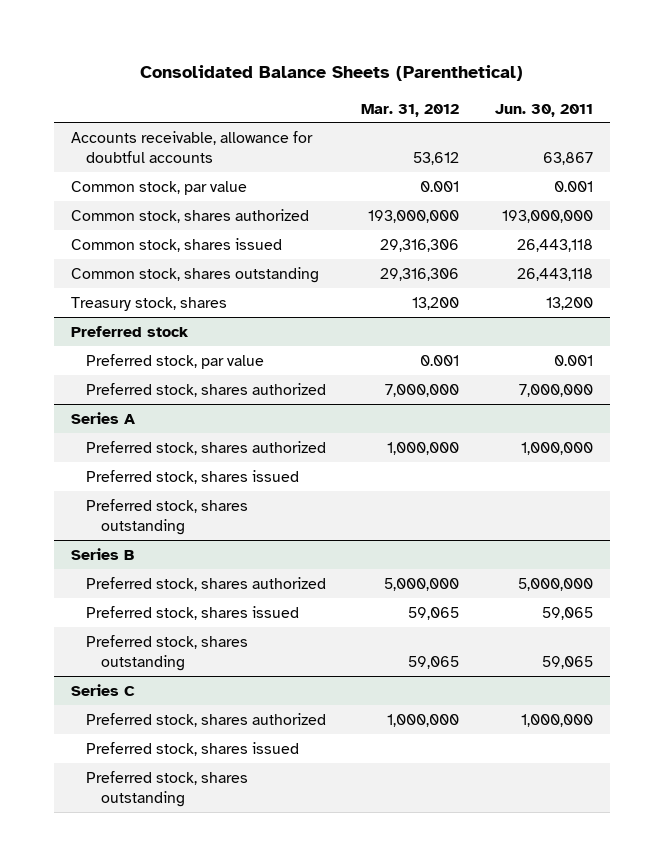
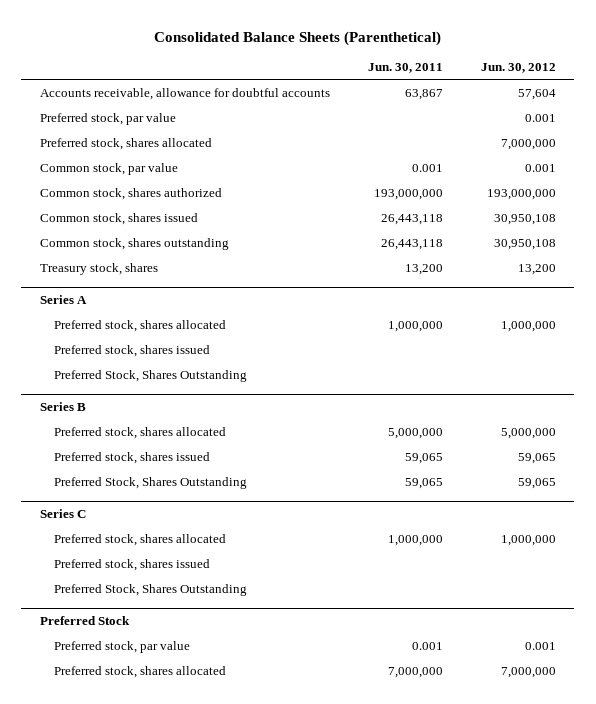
[361,103,460,117] Mar. 31, 2012 -> none
none -> [480,63,556,74] Jun. 30, 2012
none -> [40,112,177,125] Preferred stock, par value
none -> [40,137,213,150] Preferred stock, shares allocated
[71,325,190,337] Preferred stock -> none
[86,353,265,369] Preferred stock, par value -> none
[86,382,327,397] Preferred stock, shares authorized -> none
[86,440,327,455] Preferred stock, shares authorized -> [54,319,227,332] Preferred stock, shares allocated
[86,498,249,536] Preferred stock, shares outstanding -> [54,369,248,382] Preferred Stock, Shares Outstanding
[86,576,327,591] Preferred stock, shares authorized -> [54,426,227,439] Preferred stock, shares allocated
[86,634,249,672] Preferred stock, shares outstanding -> [54,476,248,489] Preferred Stock, Shares Outstanding
[86,712,327,727] Preferred stock, shares authorized -> [54,533,227,546] Preferred stock, shares allocated
[86,770,249,808] Preferred stock, shares outstanding -> [54,583,248,596] Preferred Stock, Shares Outstanding
none -> [40,616,131,626] Preferred Stock
none -> [54,640,191,653] Preferred stock, par value
none -> [54,665,227,678] Preferred stock, shares allocated

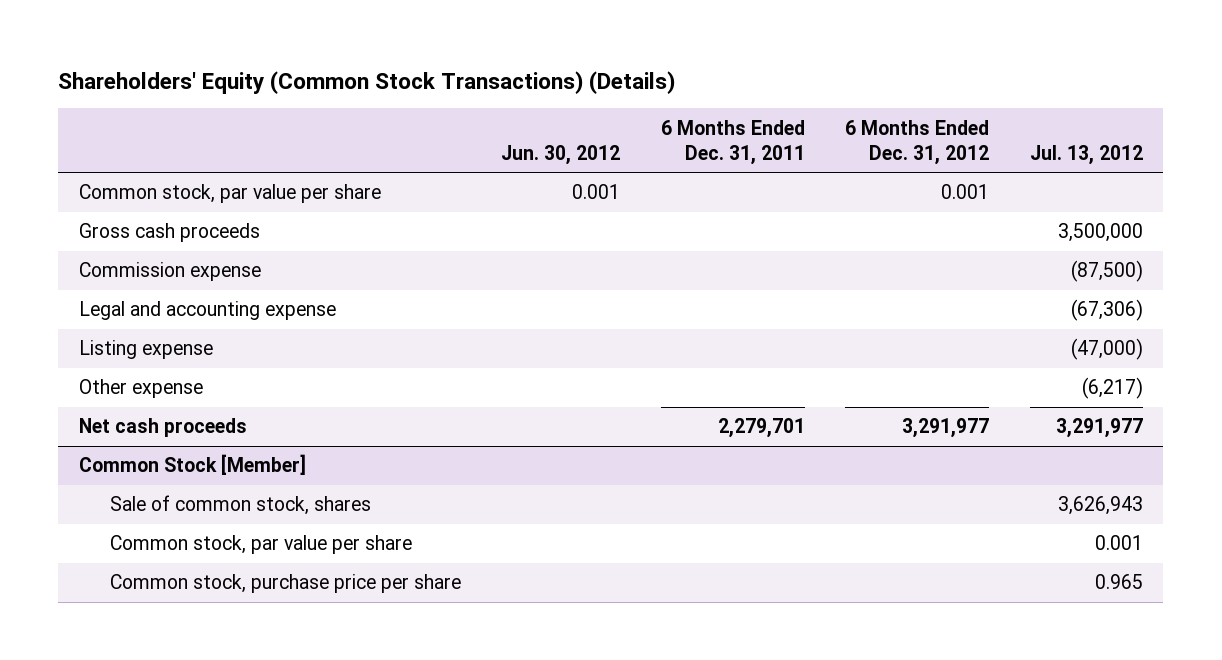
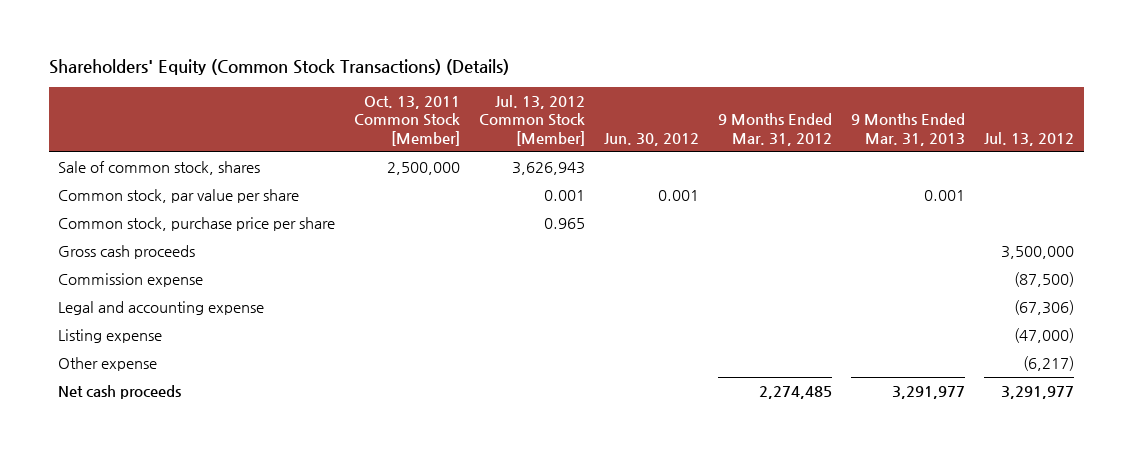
[660,119,805,165] 6 Months Ended Dec. 31, 2011 -> none
[845,119,990,165] 6 Months Ended Dec. 31, 2012 -> none
none -> [354,95,461,146] Oct. 13, 2011 Common Stock [Member]
none -> [479,94,586,146] Jul. 13, 2012 Common Stock [Member]
none -> [718,113,833,146] 9 Months Ended Mar. 31, 2012
none -> [851,113,966,146] 9 Months Ended Mar. 31, 2013
none -> [58,161,261,176] Sale of common stock, shares
none -> [58,217,336,232] Common stock, purchase price per share
[78,454,306,476] Common Stock [Member] -> none
[109,495,371,516] Sale of common stock, shares -> none
[109,535,412,555] Common stock, par value per share -> none
[109,574,461,594] Common stock, purchase price per share -> none

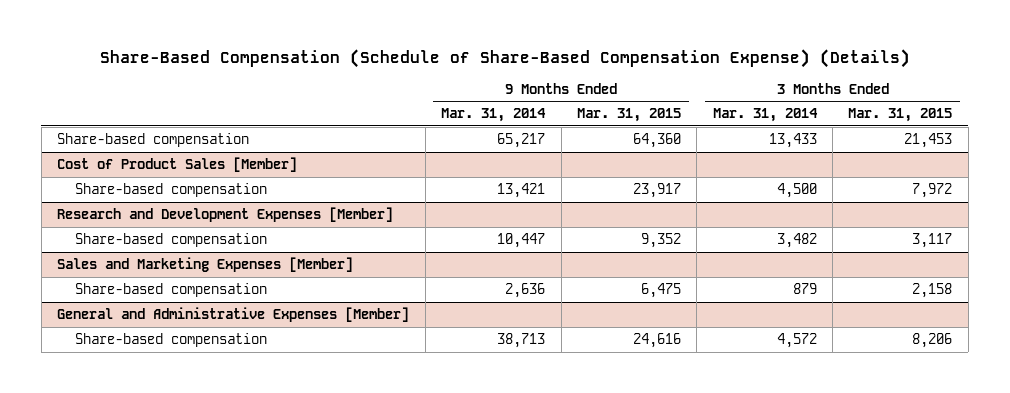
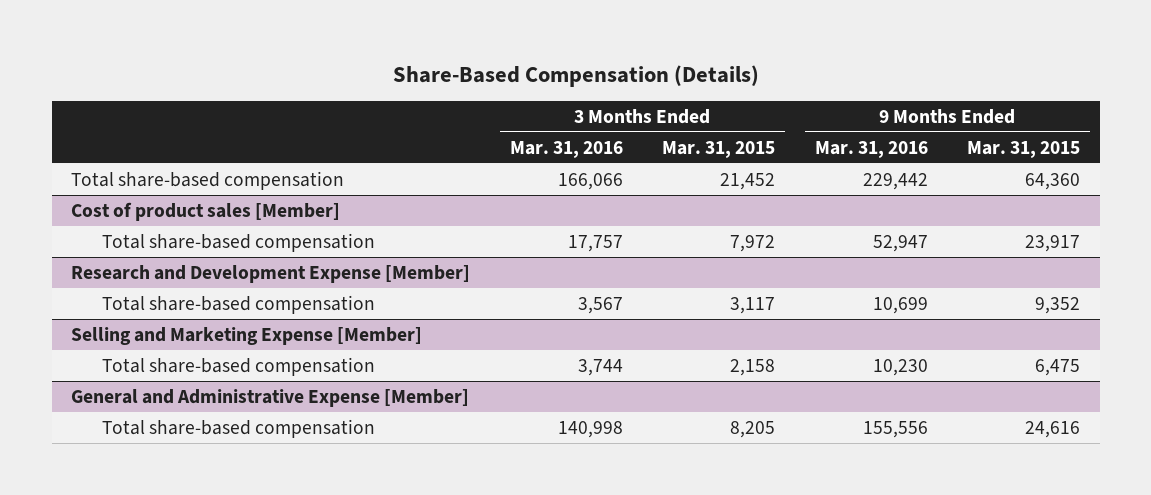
[99,48,910,68] Share-Based Compensation (Schedule of Share-Based Compensation Expense) (Details) -> [392,64,759,87] Share-Based Compensation (Details)
[441,108,547,123] Mar. 31, 2014 -> none
[712,108,818,123] Mar. 31, 2014 -> none
none -> [509,140,623,158] Mar. 31, 2016
none -> [814,140,928,158] Mar. 31, 2016
[57,133,250,148] Share-based compensation -> [71,170,345,190] Total share-based compensation
[904,133,953,149] 21,453 -> [720,172,776,190] 21,452
[57,157,298,173] Cost of Product Sales [Member] -> [71,201,341,221] Cost of product sales [Member]
[75,183,268,198] Share-based compensation -> [102,232,376,252] Total share-based compensation
[57,207,394,223] Research and Development Expenses [Member] -> [71,264,471,283] Research and Development Expense [Member]
[75,233,268,248] Share-based compensation -> [102,294,376,314] Total share-based compensation
[57,257,354,273] Sales and Marketing Expenses [Member] -> [71,326,423,345] Selling and Marketing Expense [Member]
[75,283,268,298] Share-based compensation -> [102,356,376,376] Total share-based compensation
[57,307,410,323] General and Administrative Expenses [Member] -> [71,388,470,407] General and Administrative Expense [Member]
[75,333,268,348] Share-based compensation -> [102,418,376,438] Total share-based compensation
[912,333,953,349] 8,206 -> [730,420,776,438] 8,205

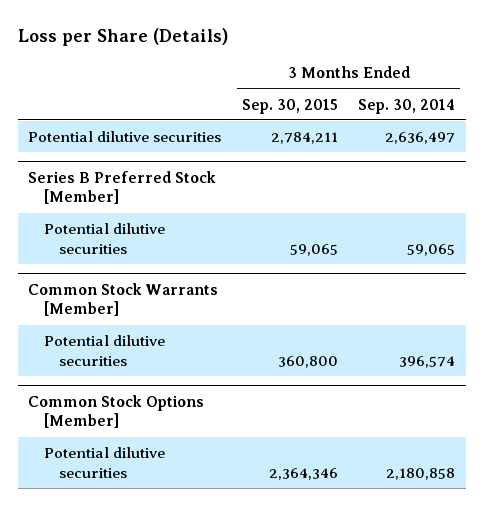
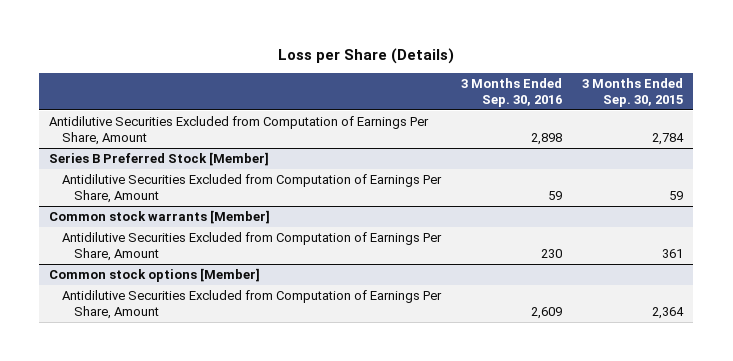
[358,98,456,114] Sep. 30, 2014 -> none
none -> [460,77,562,107] 3 Months Ended Sep. 30, 2016
[28,130,222,142] Potential dilutive securities -> none
none -> [49,116,430,146] Antidilutive Securities Excluded from Computation of Earnings Per Share, Amount
[43,222,165,254] Potential dilutive securities -> none
[43,334,165,366] Potential dilutive securities -> none
[43,446,165,478] Potential dilutive securities -> none
none -> [61,174,442,204] Antidilutive Securities Excluded from Computation of Earnings Per Share, Amount
[28,282,219,317] Common Stock Warrants [Member] -> [49,210,271,225] Common stock warrants [Member]
none -> [61,232,442,262] Antidilutive Securities Excluded from Computation of Earnings Per Share, Amount
[28,394,205,429] Common Stock Options [Member] -> [49,268,261,283] Common stock options [Member]
none -> [61,290,442,320] Antidilutive Securities Excluded from Computation of Earnings Per Share, Amount

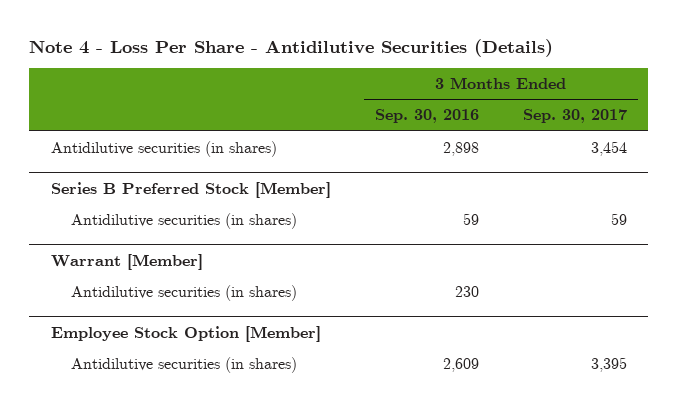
[278,47,455,64] Loss per Share (Details) -> [29,38,554,57] Note 4 - Loss Per Share - Antidilutive Securities (Details)
[582,77,684,107] 3 Months Ended Sep. 30, 2015 -> none
none -> [522,109,627,124] Sep. 30, 2017
[49,116,430,146] Antidilutive Securities Excluded from Computation of Earnings Per Share, Amount -> [51,140,278,157] Antidilutive securities (in shares)
[61,174,442,204] Antidilutive Securities Excluded from Computation of Earnings Per Share, Amount -> [70,212,297,229] Antidilutive securities (in shares)
[49,210,271,225] Common stock warrants [Member] -> [51,253,204,270] Warrant [Member]
[61,232,442,262] Antidilutive Securities Excluded from Computation of Earnings Per Share, Amount -> [70,284,297,301] Antidilutive securities (in shares)
[49,268,261,283] Common stock options [Member] -> [51,325,322,342] Employee Stock Option [Member]
[61,290,442,320] Antidilutive Securities Excluded from Computation of Earnings Per Share, Amount -> [70,356,297,373] Antidilutive securities (in shares)

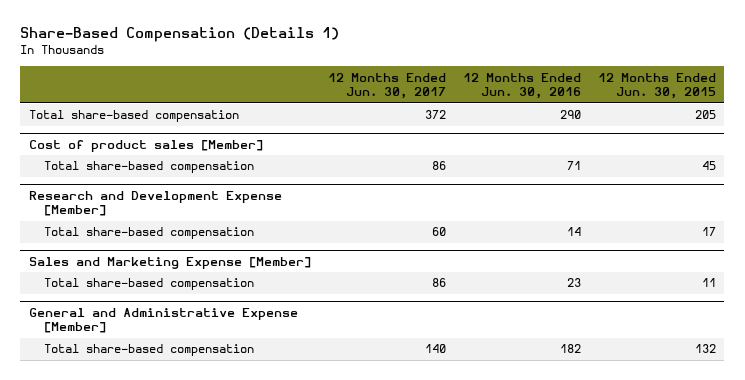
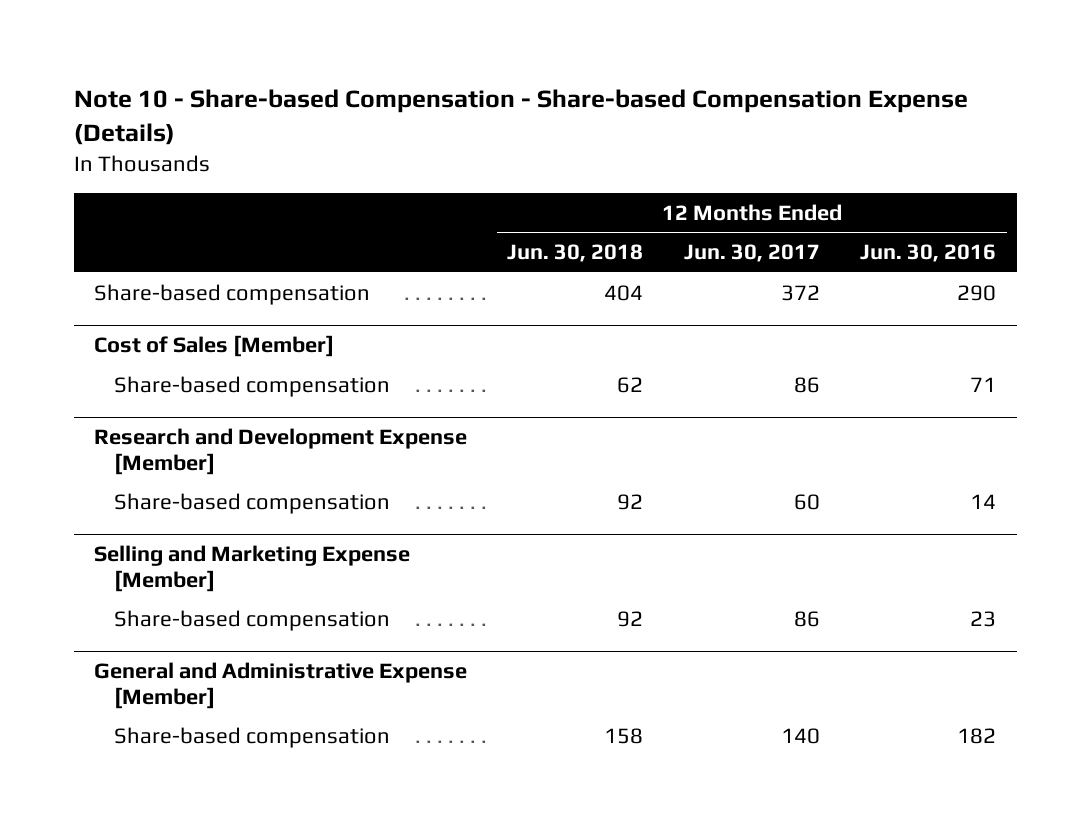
[20,27,340,43] Share-Based Compensation (Details 1) -> [73,89,968,146] Note 10 - Share-based Compensation - Share-based Compensation Expense (Details)
[597,72,716,100] 12 Months Ended Jun. 30, 2015 -> none
none -> [507,244,644,263] Jun. 30, 2018
[28,110,239,123] Total share-based compensation -> [93,283,370,305] Share-based compensation
[28,139,263,152] Cost of product sales [Member] -> [93,335,334,358] Cost of Sales [Member]
[44,161,255,174] Total share-based compensation -> [113,375,390,397] Share-based compensation
[44,227,255,240] Total share-based compensation -> [113,492,390,514] Share-based compensation
[28,256,311,269] Sales and Marketing Expense [Member] -> [93,545,410,592] Selling and Marketing Expense [Member]
[44,278,255,291] Total share-based compensation -> [113,609,390,631] Share-based compensation
[44,344,255,357] Total share-based compensation -> [113,726,390,748] Share-based compensation

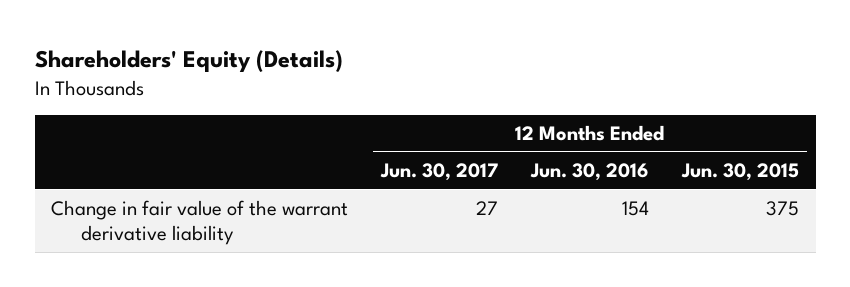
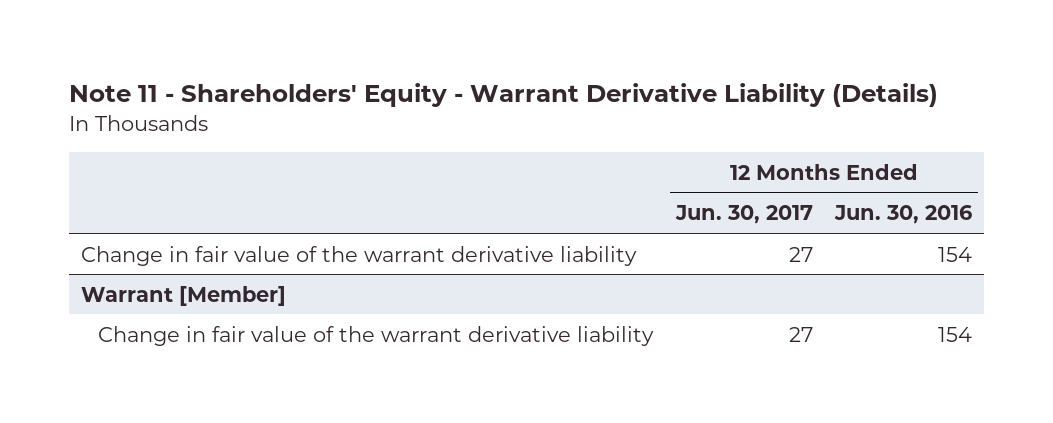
[34,49,343,72] Shareholders' Equity (Details) -> [69,83,939,108] Note 11 - Shareholders' Equity - Warrant Derivative Liability (Details)
[681,163,800,182] Jun. 30, 2015 -> none
none -> [80,285,286,306] Warrant [Member]
none -> [98,325,655,346] Change in fair value of the warrant derivative liability

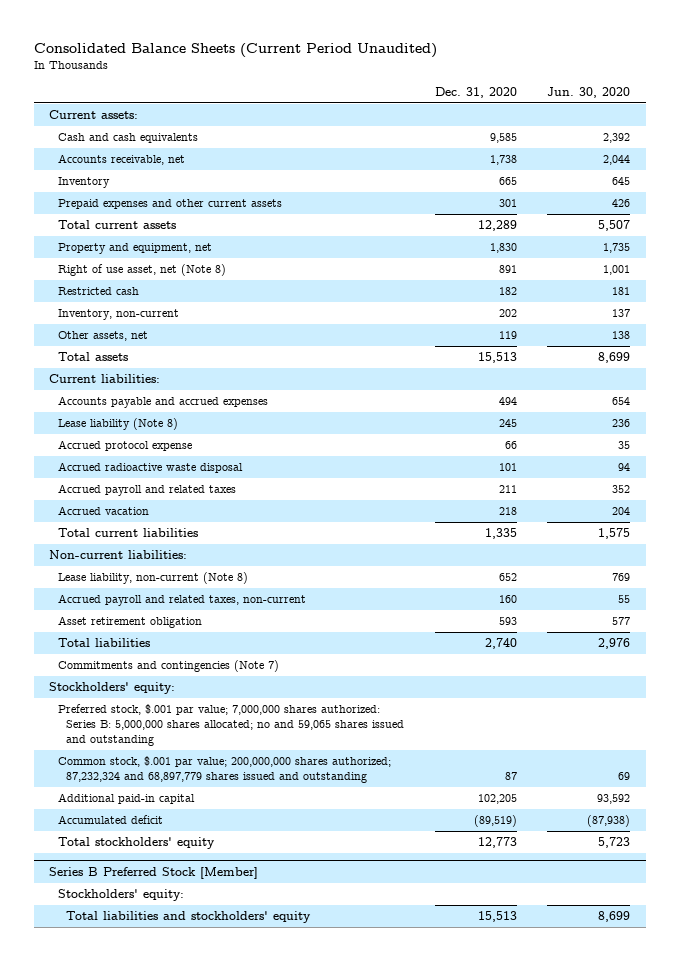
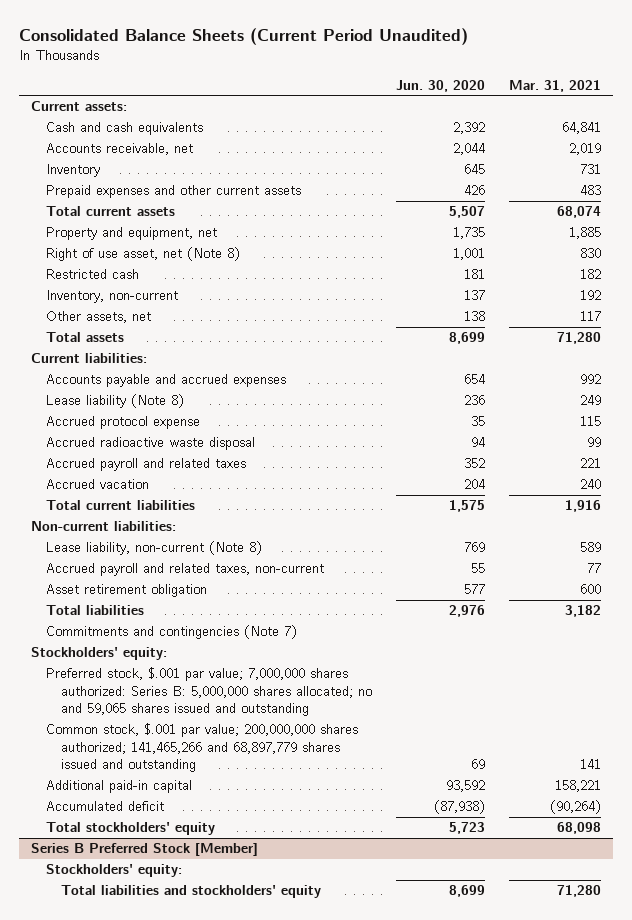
[434,86,517,98] Dec. 31, 2020 -> none
none -> [508,79,601,92] Mar. 31, 2021
[57,756,391,784] Common stock, $.001 par value; 200,000,000 shares authorized; 87,232,324 and 68,897,779 shares issued and outstanding -> [45,723,358,772] Common stock, $.001 par value; 200,000,000 shares authorized; 141,465,266 and 68,897,779 shares issued and outstanding

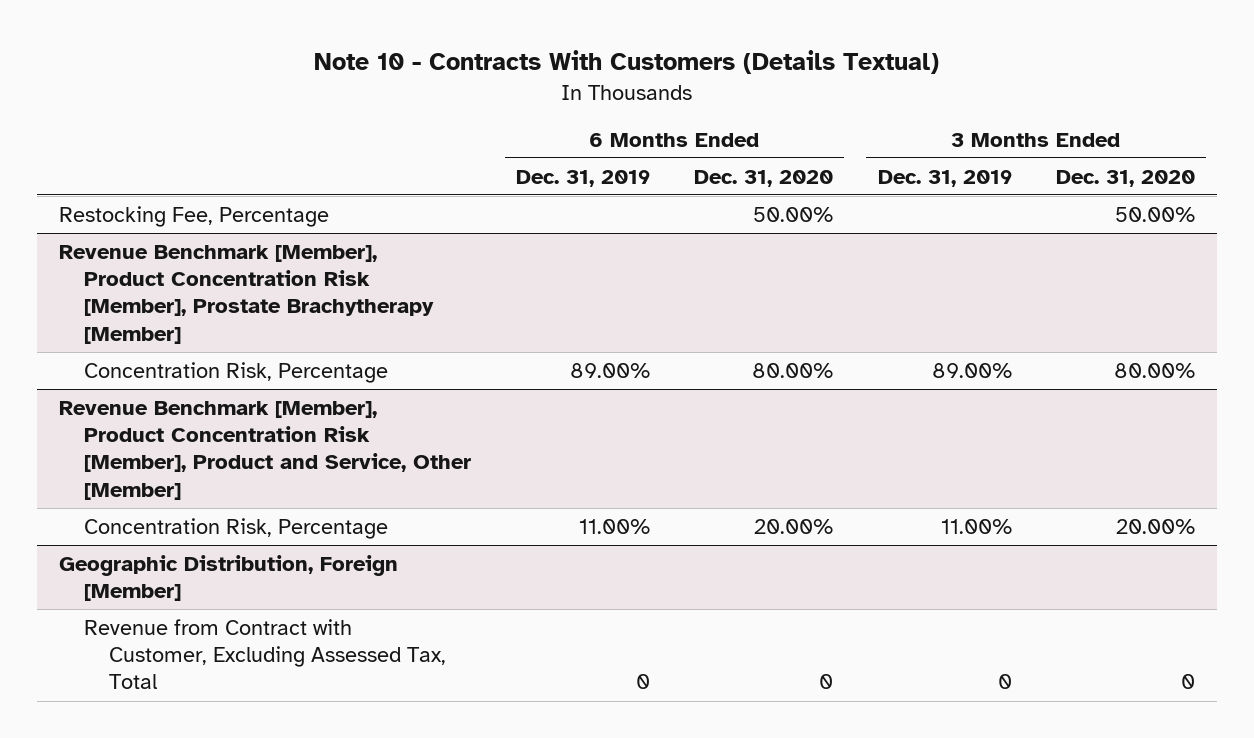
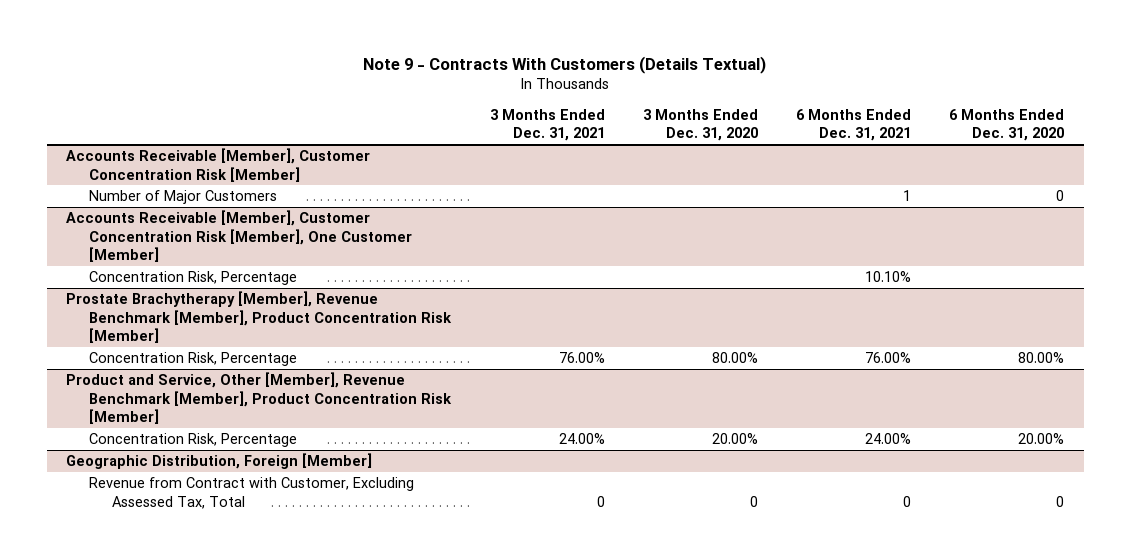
[314,50,940,75] Note 10 - Contracts With Customers (Details Textual) -> [363,55,767,74] Note 9 - Contracts With Customers (Details Textual)
[515,169,650,187] Dec. 31, 2019 -> none
[877,169,1012,187] Dec. 31, 2019 -> none
none -> [489,108,605,142] 3 Months Ended Dec. 31, 2021
none -> [796,108,912,142] 6 Months Ended Dec. 31, 2021
[59,205,330,227] Restocking Fee, Percentage -> none
none -> [66,148,371,182] Accounts Receivable [Member], Customer Concentration Risk [Member]
none -> [89,190,278,205] Number of Major Customers
none -> [66,210,413,262] Accounts Receivable [Member], Customer Concentration Risk [Member], One Customer [Member]
none -> [89,271,298,286] Concentration Risk, Percentage
[59,244,435,344] Revenue Benchmark [Member], Product Concentration Risk [Member], Prostate Brachytherapy [Member] -> [66,291,453,343] Prostate Brachytherapy [Member], Revenue Benchmark [Member], Product Concentration Risk [Member]
[59,400,472,500] Revenue Benchmark [Member], Product Concentration Risk [Member], Product and Service, Other [Member] -> [66,372,453,424] Product and Service, Other [Member], Revenue Benchmark [Member], Product Concentration Risk [Member]

